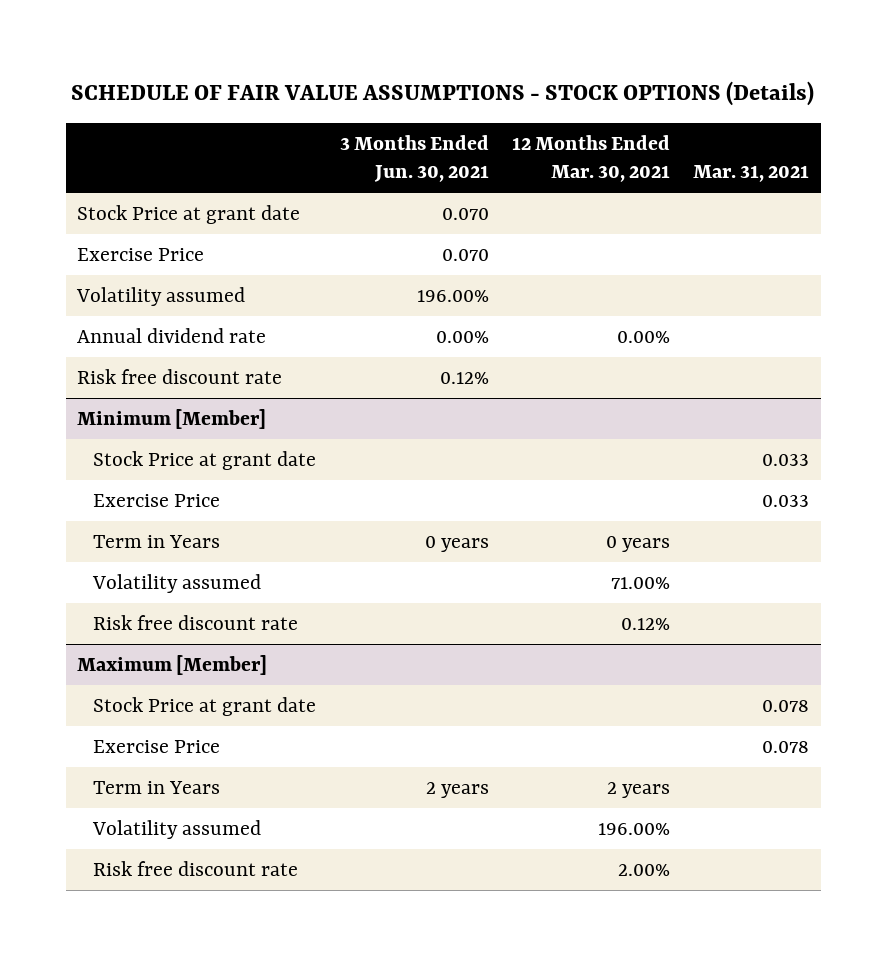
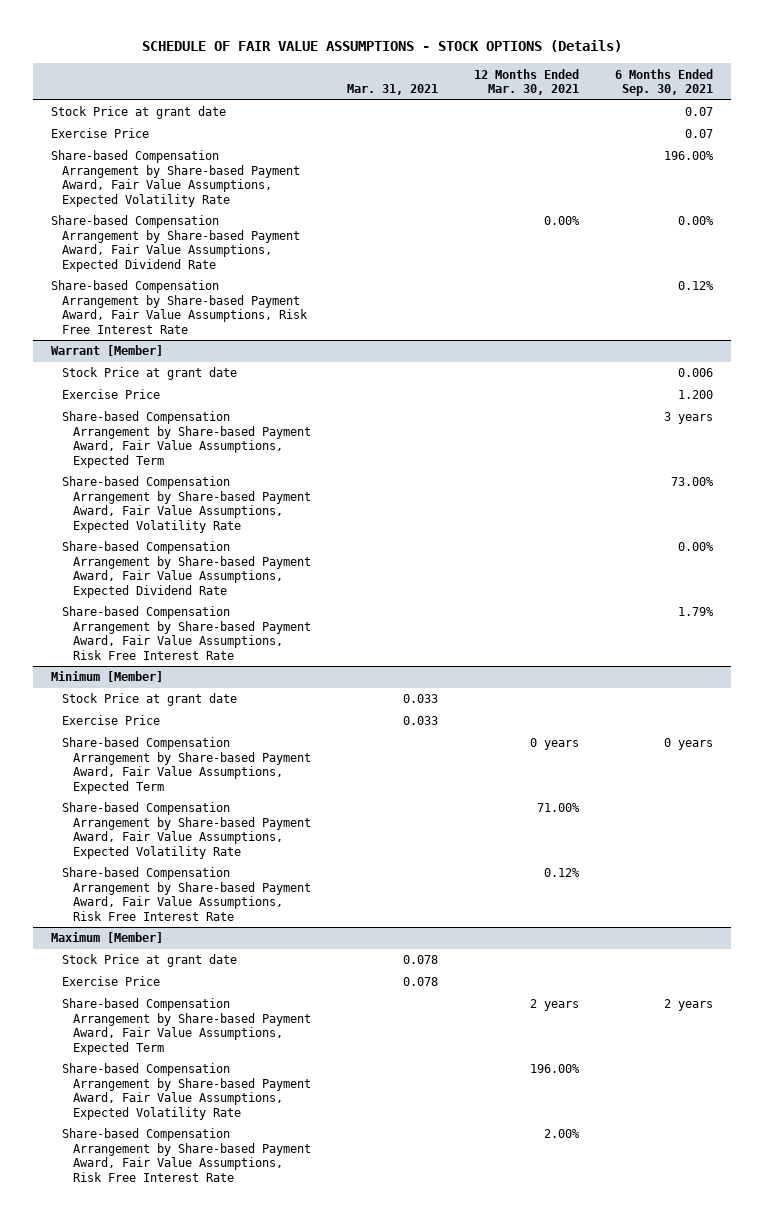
[339,134,489,182] 3 Months Ended Jun. 30, 2021 -> none
none -> [614,68,713,97] 6 Months Ended Sep. 30, 2021
[76,286,246,306] Volatility assumed -> [50,150,300,207] Share-based Compensation Arrangement by Share-based Payment Award, Fair Value Assumptions, Expected Volatility Rate
[77,327,267,343] Annual dividend rate -> [50,215,300,272] Share-based Compensation Arrangement by Share-based Payment Award, Fair Value Assumptions, Expected Dividend Rate
[77,368,283,384] Risk free discount rate -> [50,280,308,334] Share-based Compensation Arrangement by Share-based Payment Award, Fair Value Assumptions, Risk Free Interest Rate
none -> [50,345,163,357] Warrant [Member]
none -> [61,367,237,381] Stock Price at grant date
none -> [61,389,160,400] Exercise Price
none -> [61,411,312,468] Share-based Compensation Arrangement by Share-based Payment Award, Fair Value Assumptions, Expected Term
none -> [61,476,312,533] Share-based Compensation Arrangement by Share-based Payment Award, Fair Value Assumptions, Expected Volatility Rate
none -> [61,541,312,598] Share-based Compensation Arrangement by Share-based Payment Award, Fair Value Assumptions, Expected Dividend Rate
none -> [61,606,312,660] Share-based Compensation Arrangement by Share-based Payment Award, Fair Value Assumptions, Risk Free Interest Rate
[93,534,221,548] Term in Years -> [61,737,312,794] Share-based Compensation Arrangement by Share-based Payment Award, Fair Value Assumptions, Expected Term
[92,573,262,593] Volatility assumed -> [61,802,312,859] Share-based Compensation Arrangement by Share-based Payment Award, Fair Value Assumptions, Expected Volatility Rate
[93,614,299,630] Risk free discount rate -> [61,867,312,921] Share-based Compensation Arrangement by Share-based Payment Award, Fair Value Assumptions, Risk Free Interest Rate
[93,780,221,794] Term in Years -> [61,998,312,1055] Share-based Compensation Arrangement by Share-based Payment Award, Fair Value Assumptions, Expected Term
[92,819,262,839] Volatility assumed -> [61,1063,312,1120] Share-based Compensation Arrangement by Share-based Payment Award, Fair Value Assumptions, Expected Volatility Rate
[93,860,299,876] Risk free discount rate -> [61,1128,312,1182] Share-based Compensation Arrangement by Share-based Payment Award, Fair Value Assumptions, Risk Free Interest Rate

